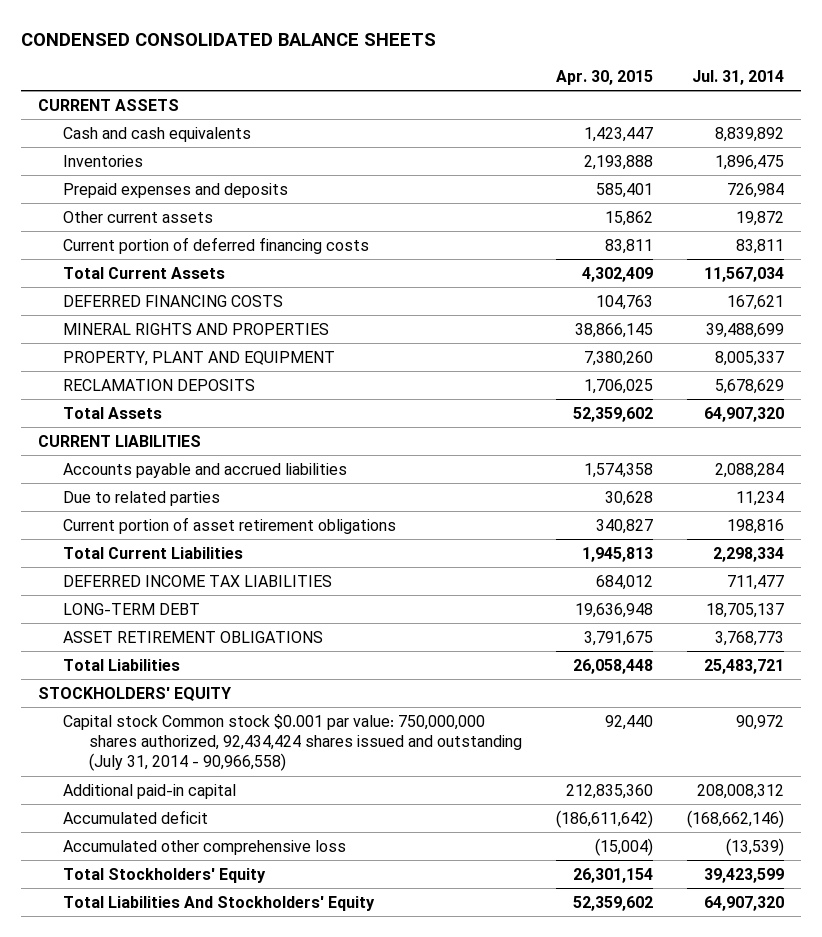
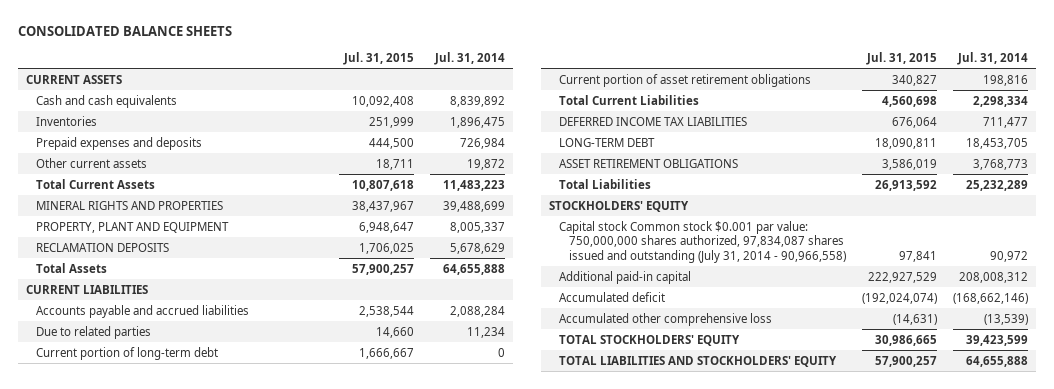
[20,32,436,46] CONDENSED CONSOLIDATED BALANCE SHEETS -> [18,25,233,36] CONSOLIDATED BALANCE SHEETS
[555,69,653,85] Apr. 30, 2015 -> none
none -> [342,51,414,65] Jul. 31, 2015
[63,236,370,254] Current portion of deferred financing costs -> none
[63,294,284,307] DEFERRED FINANCING COSTS -> none
[703,266,784,282] 11,567,034 -> [442,179,505,191] 11,483,223
[703,406,784,422] 64,907,320 -> [442,263,505,275] 64,655,888
none -> [35,346,218,360] Current portion of long-term debt
[705,602,784,618] 18,705,137 -> [966,137,1029,149] 18,453,705
[703,658,784,674] 25,483,721 -> [966,179,1029,191] 25,232,289
[63,713,522,772] Capital stock Common stock $0.001 par value: 750,000,000 shares authorized, 92,434,424 shares issued and outstanding (July 31, 2014 - 90,966,558) -> [559,220,847,263] Capital stock Common stock $0.001 par value: 750,000,000 shares authorized, 97,834,087 shares issued and outstanding (July 31, 2014 - 90,966,558)
[63,867,267,883] Total Stockholders' Equity -> [559,334,741,346] TOTAL STOCKHOLDERS' EQUITY
[63,895,376,911] Total Liabilities And Stockholders' Equity -> [559,355,838,367] TOTAL LIABILITIES AND STOCKHOLDERS' EQUITY
[703,895,784,911] 64,907,320 -> [966,355,1029,367] 64,655,888

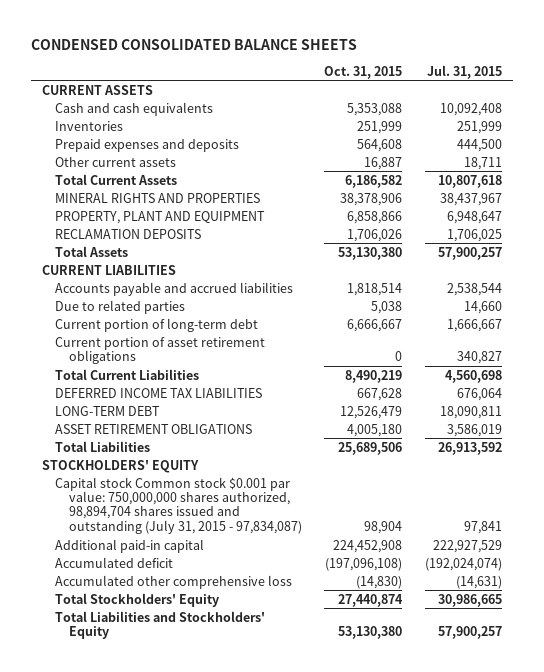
[18,25,233,36] CONSOLIDATED BALANCE SHEETS -> [30,38,357,50] CONDENSED CONSOLIDATED BALANCE SHEETS
[433,51,505,65] Jul. 31, 2014 -> none
none -> [324,65,403,79] Oct. 31, 2015
[559,220,847,263] Capital stock Common stock $0.001 par value: 750,000,000 shares authorized, 97,834,087 shares issued and outstanding (July 31, 2014 - 90,966,558) -> [55,476,302,534] Capital stock Common stock $0.001 par value: 750,000,000 shares authorized, 98,894,704 shares issued and outstanding (July 31, 2015 - 97,834,087)
[559,334,741,346] TOTAL STOCKHOLDERS' EQUITY -> [55,592,220,607] Total Stockholders' Equity
[559,355,838,367] TOTAL LIABILITIES AND STOCKHOLDERS' EQUITY -> [55,610,266,640] Total Liabilities and Stockholders' Equity

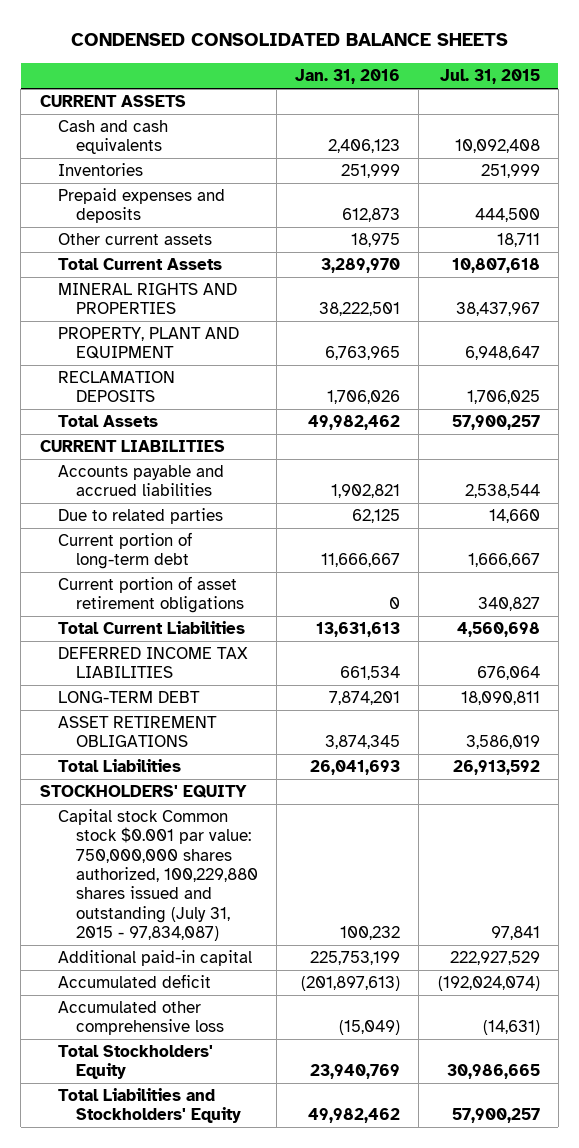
[324,65,403,79] Oct. 31, 2015 -> none
none -> [295,69,401,85] Jan. 31, 2016
[55,476,302,534] Capital stock Common stock $0.001 par value: 750,000,000 shares authorized, 98,894,704 shares issued and outstanding (July 31, 2015 - 97,834,087) -> [57,809,259,941] Capital stock Common stock $0.001 par value: 750,000,000 shares authorized, 100,229,880 shares issued and outstanding (July 31, 2015 - 97,834,087)

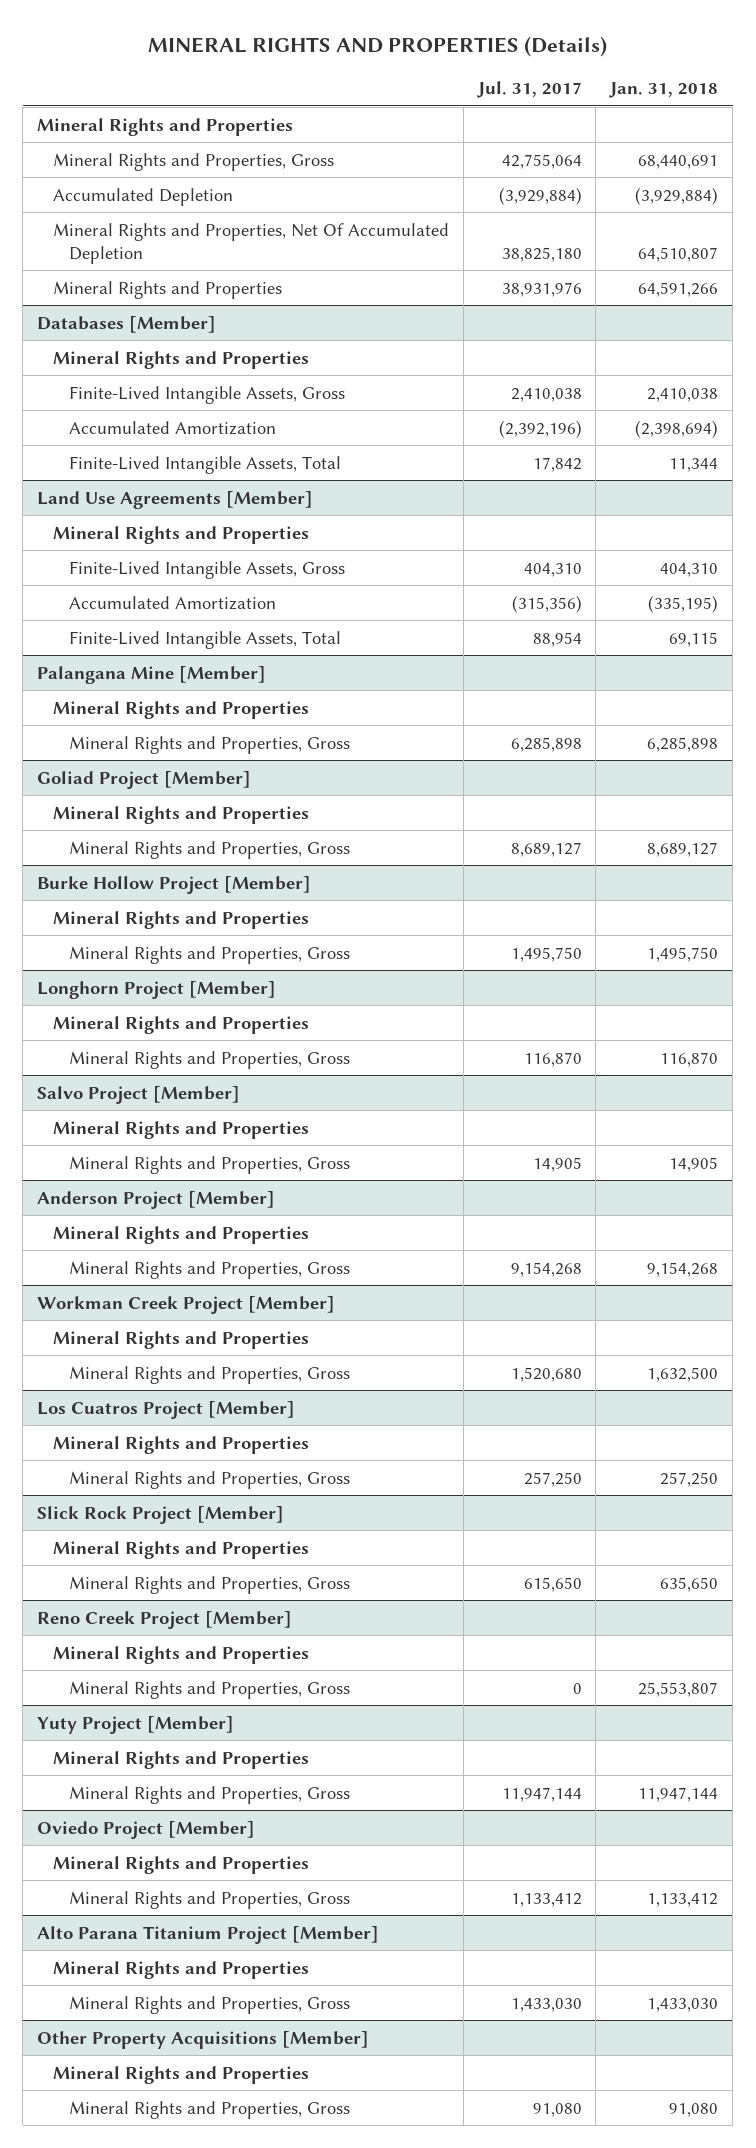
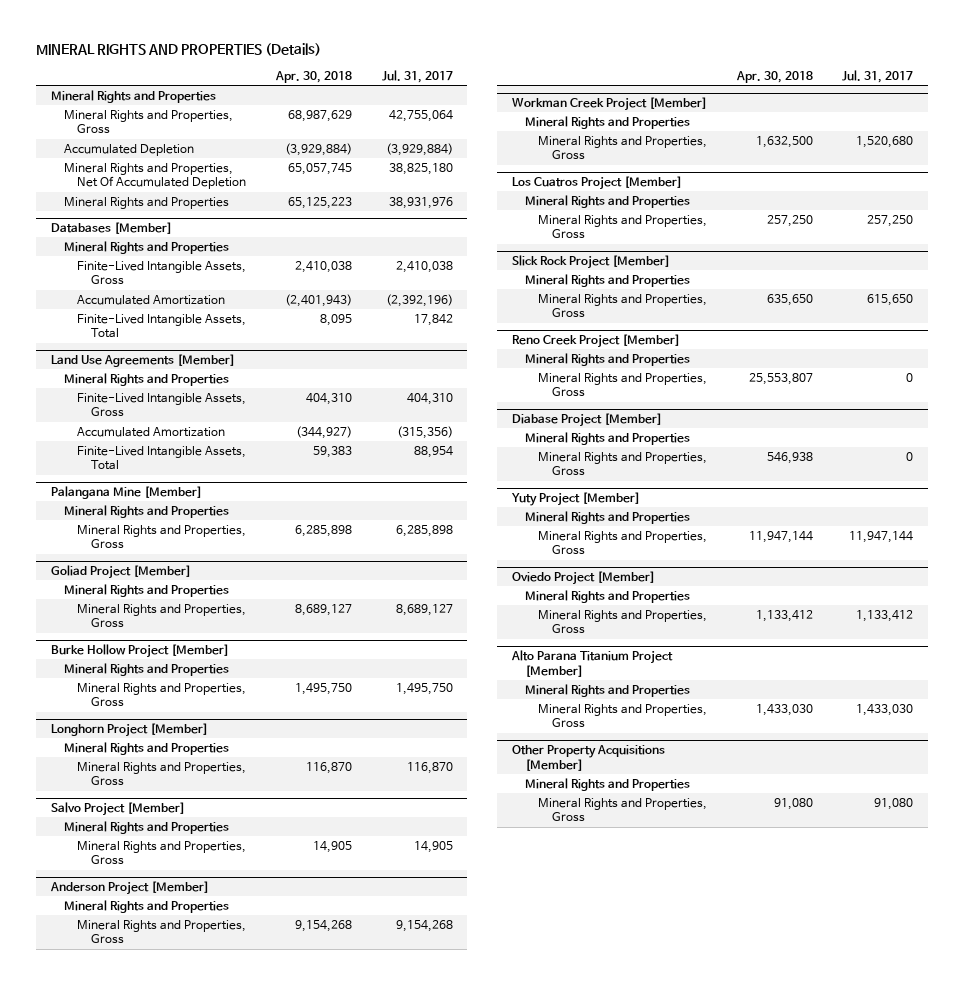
[609,82,719,99] Jan. 31, 2018 -> none
none -> [275,71,353,84] Apr. 30, 2018
none -> [511,413,662,428] Diabase Project [Member]
none -> [524,431,690,445] Mineral Rights and Properties
none -> [538,451,708,477] Mineral Rights and Properties, Gross

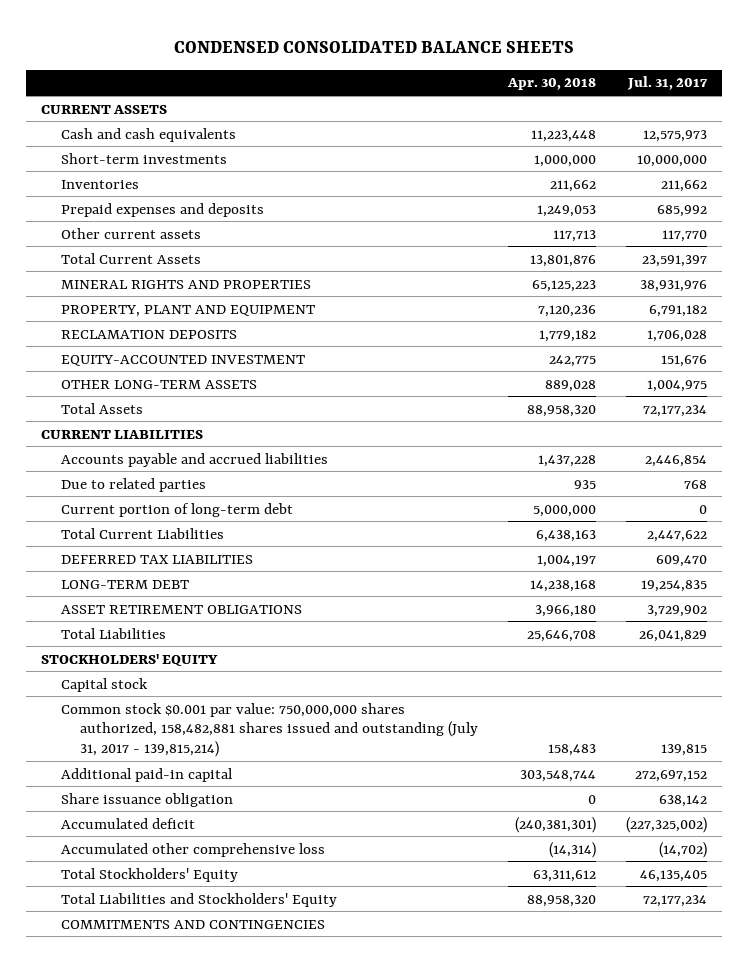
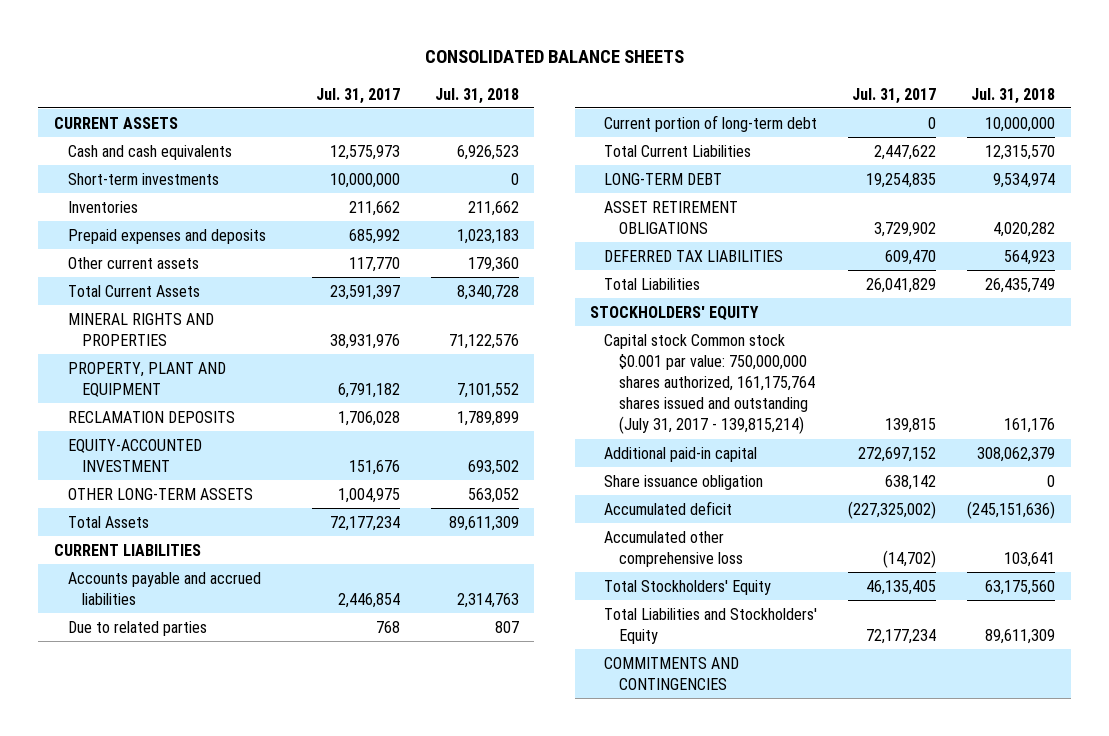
[174,40,575,53] CONDENSED CONSOLIDATED BALANCE SHEETS -> [424,50,684,64] CONSOLIDATED BALANCE SHEETS
[506,78,596,91] Apr. 30, 2018 -> none
none -> [434,87,519,104] Jul. 31, 2018
[60,554,253,564] DEFERRED TAX LIABILITIES -> [604,249,784,262] DEFERRED TAX LIABILITIES
[60,677,148,692] Capital stock -> none
[60,702,478,758] Common stock $0.001 par value: 750,000,000 shares authorized, 158,482,881 shares issued and outstanding (July 31, 2017 - 139,815,214) -> [604,333,815,435] Capital stock Common stock $0.001 par value: 750,000,000 shares authorized, 161,175,764 shares issued and outstanding (July 31, 2017 - 139,815,214)

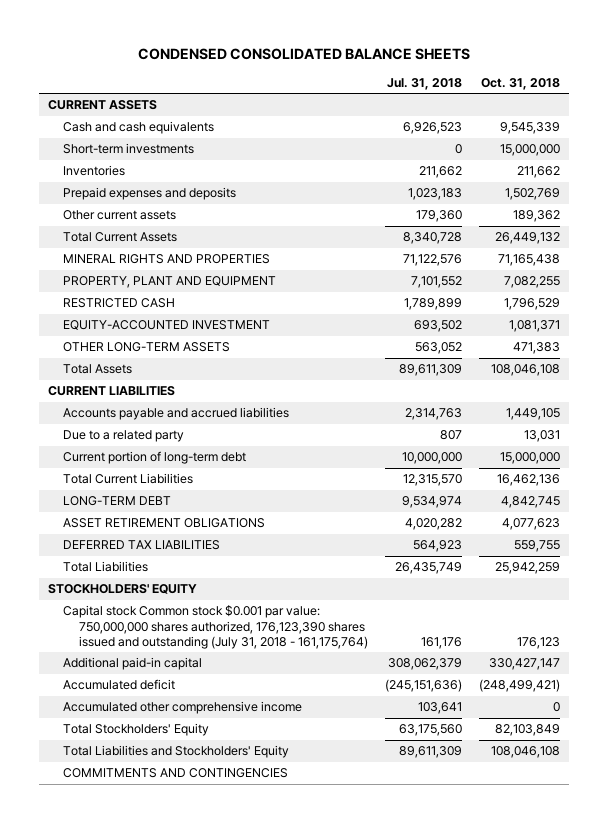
[424,50,684,64] CONSOLIDATED BALANCE SHEETS -> [137,48,470,61] CONDENSED CONSOLIDATED BALANCE SHEETS
[315,87,400,104] Jul. 31, 2017 -> none
none -> [481,78,561,91] Oct. 31, 2018
[67,410,235,423] RECLAMATION DEPOSITS -> [63,298,176,309] RESTRICTED CASH
[67,620,207,636] Due to related parties -> [63,430,185,443] Due to a related party
[604,333,815,435] Capital stock Common stock $0.001 par value: 750,000,000 shares authorized, 161,175,764 shares issued and outstanding (July 31, 2017 - 139,815,214) -> [63,605,369,649] Capital stock Common stock $0.001 par value: 750,000,000 shares authorized, 176,123,390 shares issued and outstanding (July 31, 2018 - 161,175,764)
[604,474,764,490] Share issuance obligation -> none
[604,530,743,567] Accumulated other comprehensive loss -> [63,701,303,715] Accumulated other comprehensive income

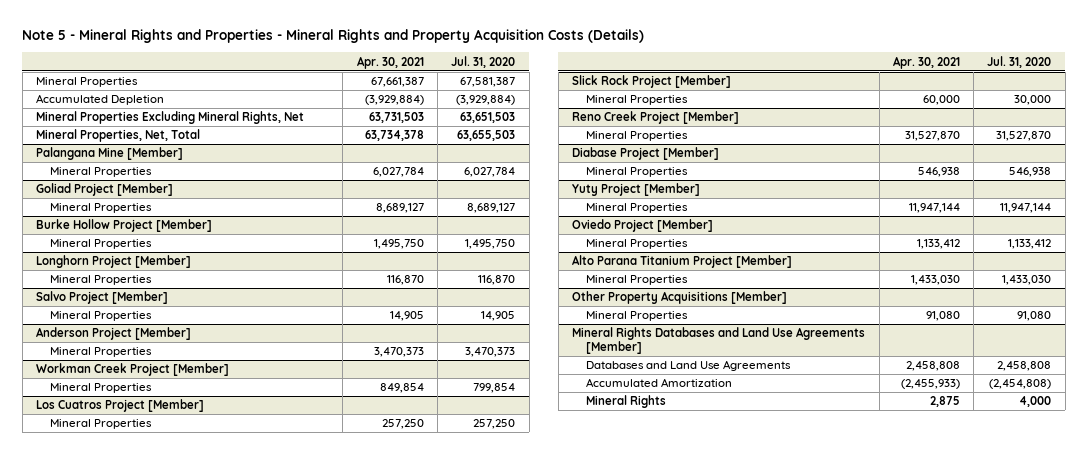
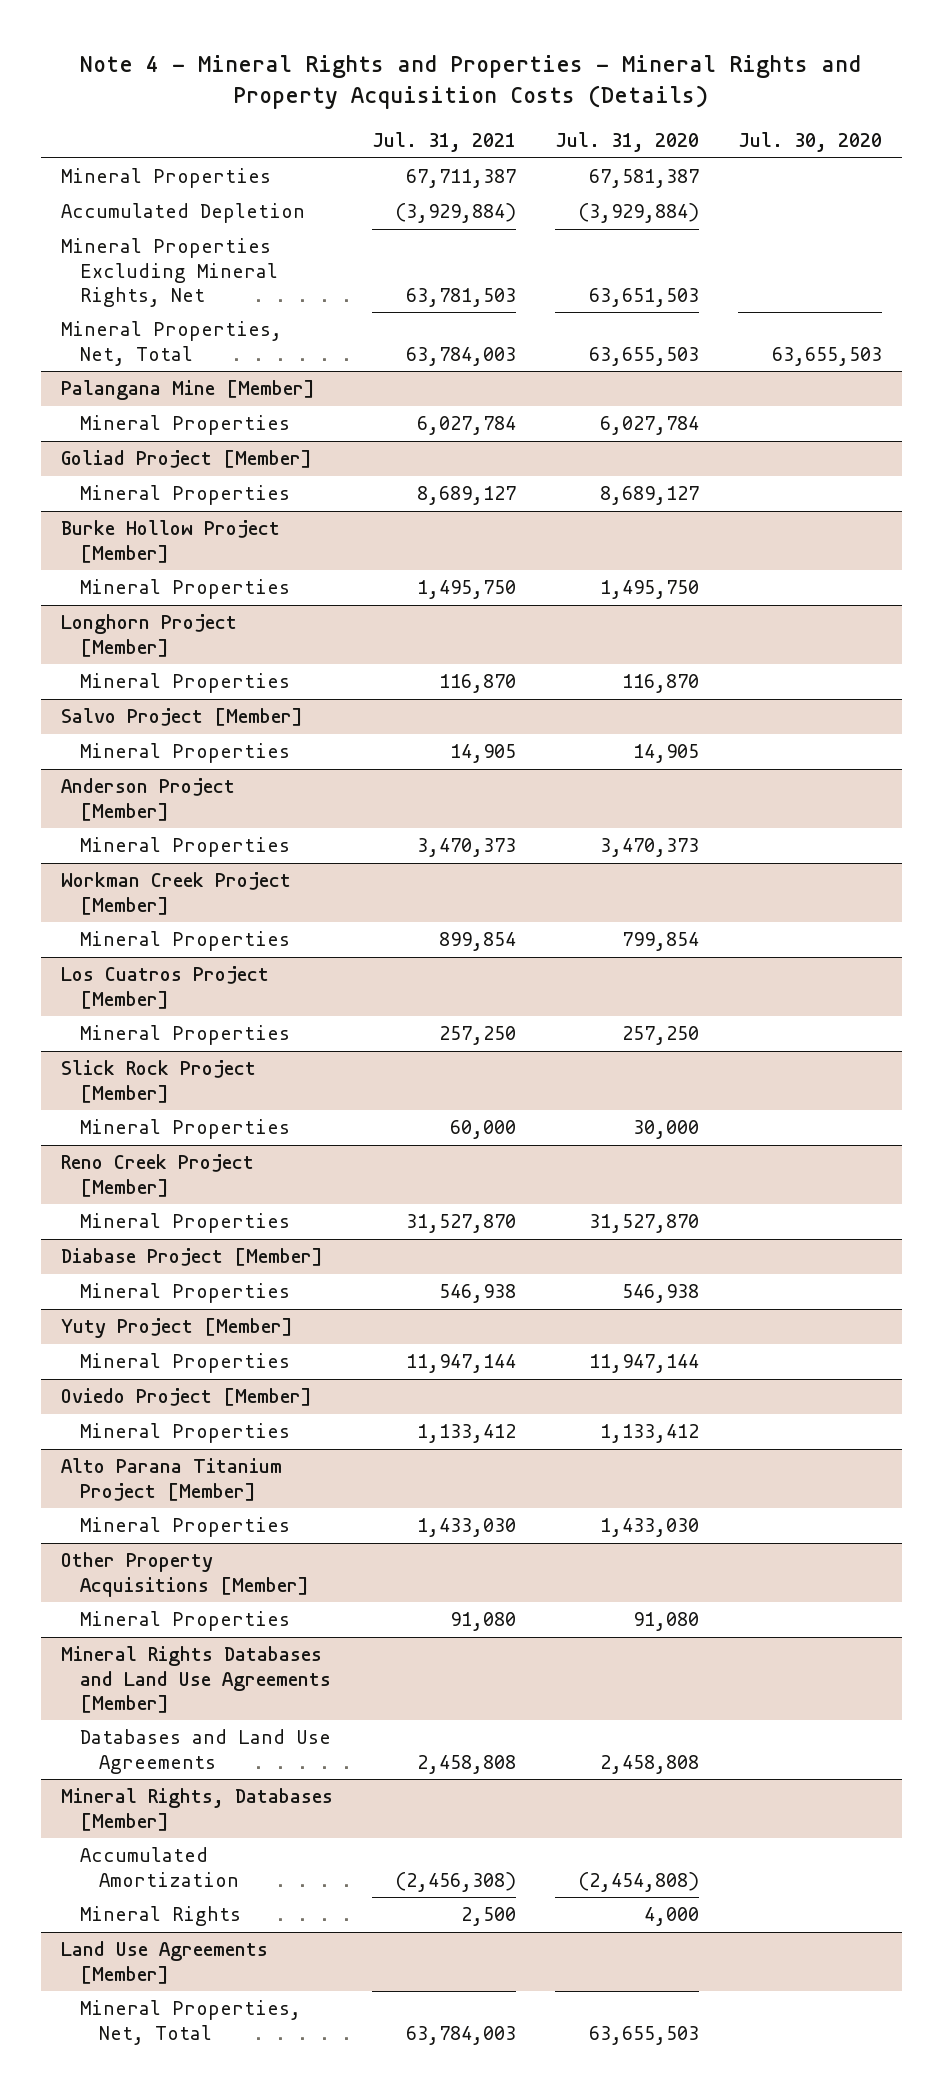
[22,29,645,44] Note 5 - Mineral Rights and Properties - Mineral Rights and Property Acquisition Costs (Details) -> [80,54,862,109] Note 4 - Mineral Rights and Properties - Mineral Rights and Property Acquisition Costs (Details)
[356,55,424,69] Apr. 30, 2021 -> none
none -> [371,132,516,153] Jul. 31, 2021
none -> [738,132,883,153] Jul. 30, 2020
none -> [60,1788,333,1831] Mineral Rights, Databases [Member]
none -> [60,1941,268,1984] Land Use Agreements [Member]
none -> [80,2000,302,2045] Mineral Properties, Net, Total

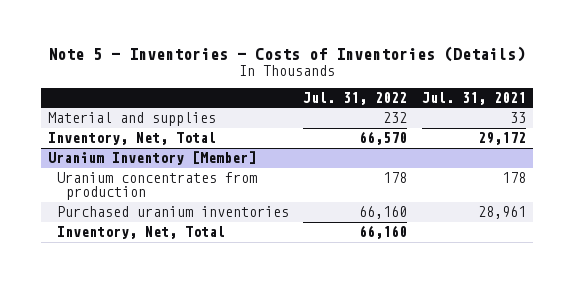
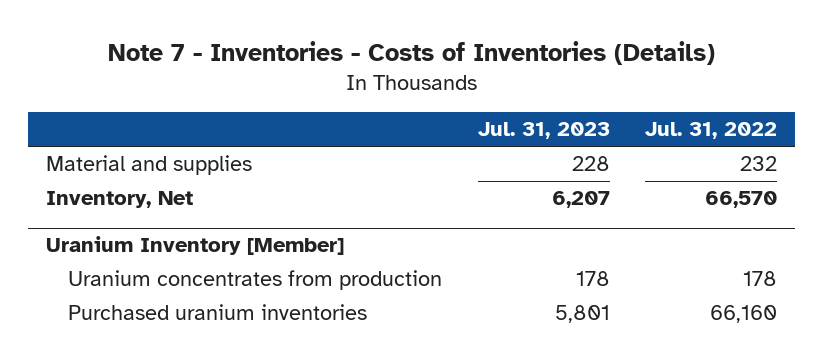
[47,45,525,62] Note 5 - Inventories - Costs of Inventories (Details) -> [107,41,715,66] Note 7 - Inventories - Costs of Inventories (Details)
[421,91,526,105] Jul. 31, 2021 -> none
none -> [477,122,610,140] Jul. 31, 2023
[48,132,217,146] Inventory, Net, Total -> [46,191,194,209] Inventory, Net
[57,226,226,240] Inventory, Net, Total -> none

